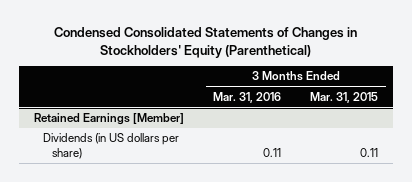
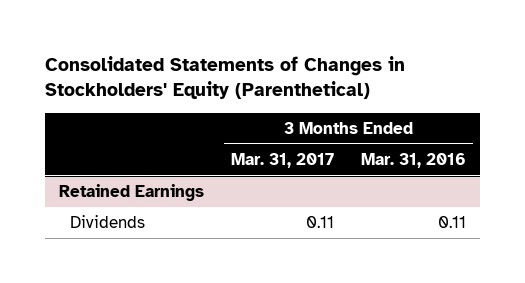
[54,27,358,58] Condensed Consolidated Statements of Changes in Stockholders' Equity (Parenthetical) -> [45,55,406,100] Consolidated Statements of Changes in Stockholders' Equity (Parenthetical)
[310,91,379,103] Mar. 31, 2015 -> none
none -> [231,152,335,168] Mar. 31, 2017
[34,113,185,126] Retained Earnings [Member] -> [58,184,204,202] Retained Earnings
[42,133,179,159] Dividends (in US dollars per share) -> [70,215,146,229] Dividends

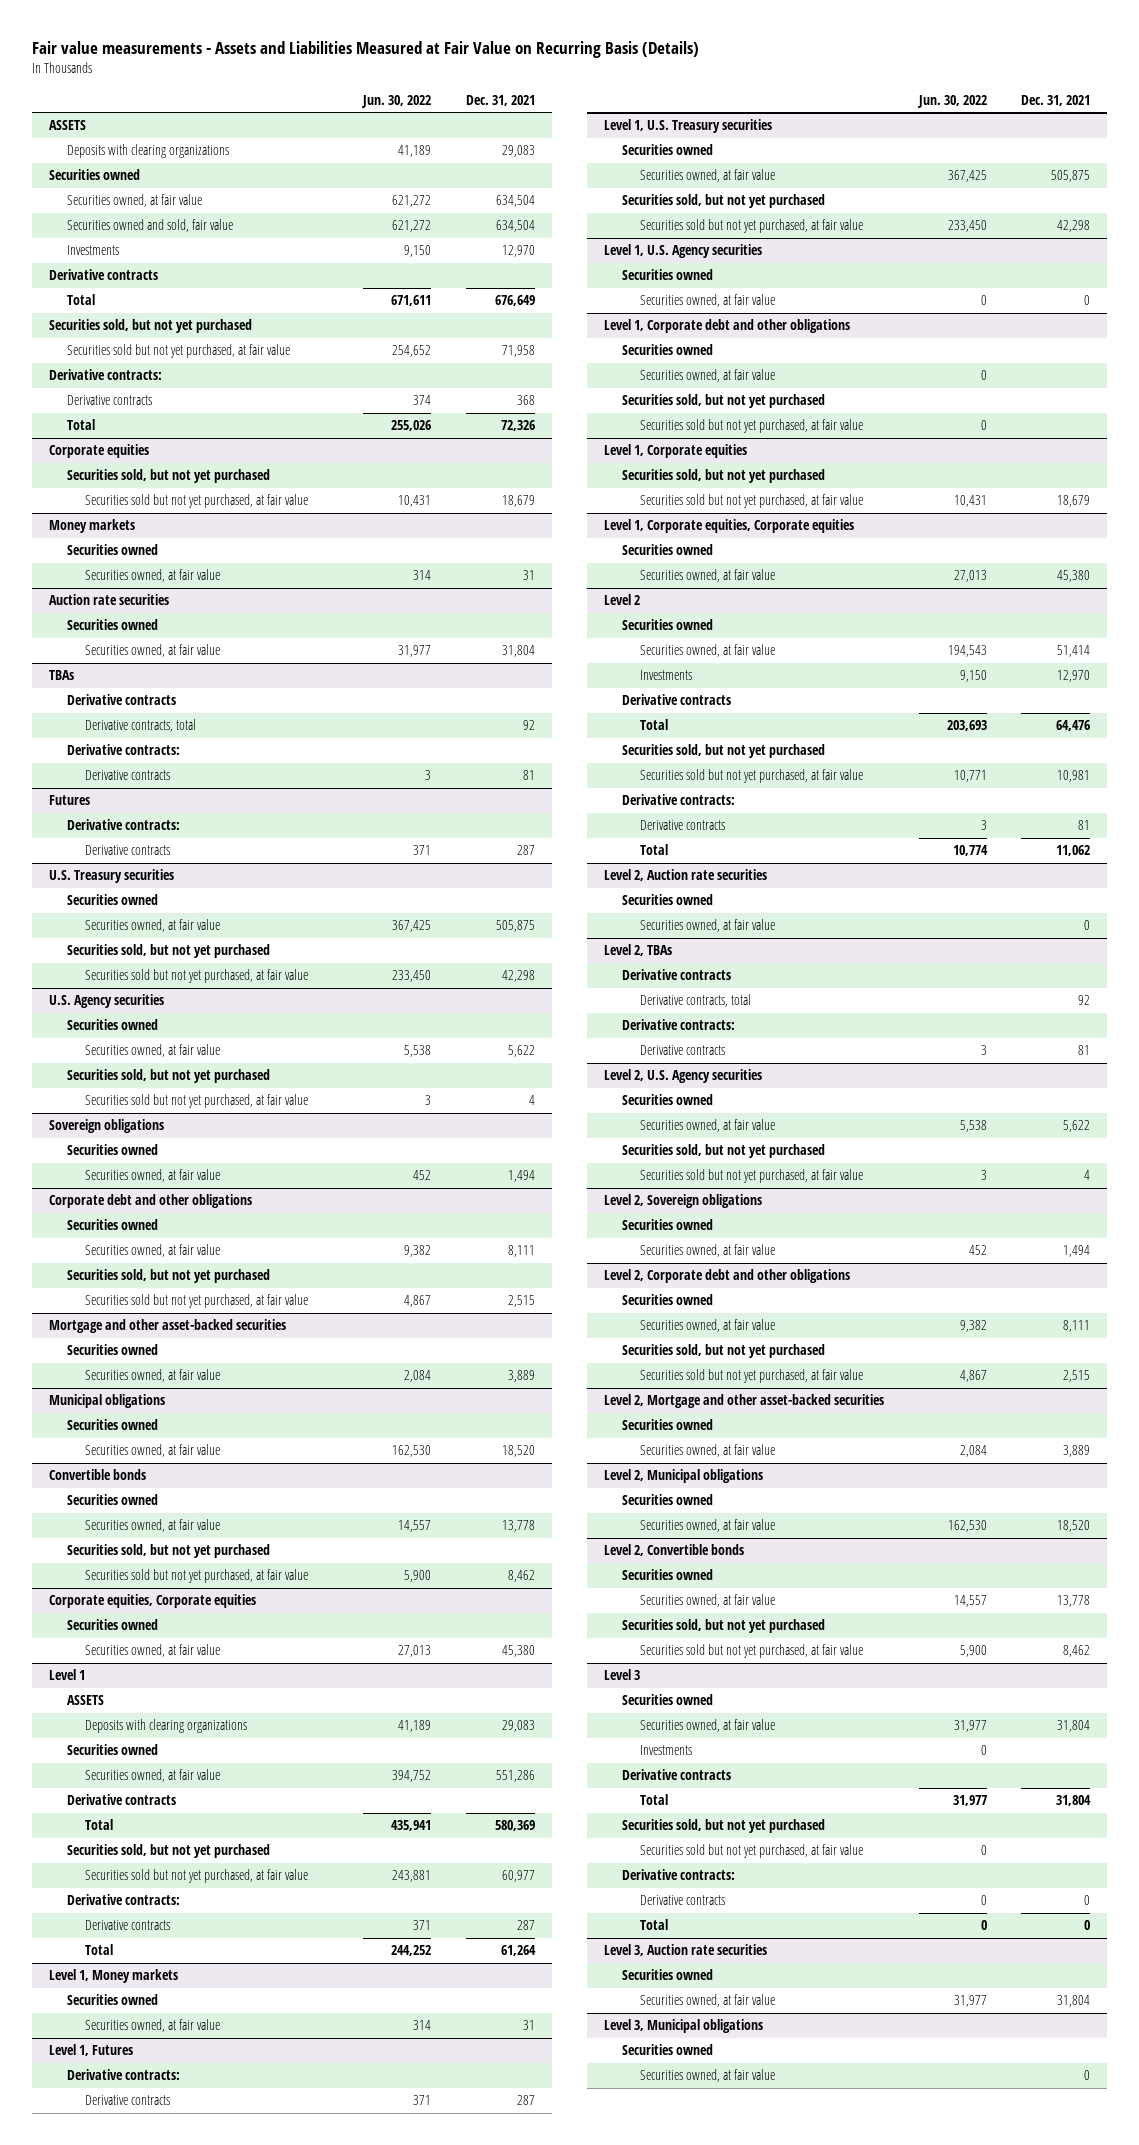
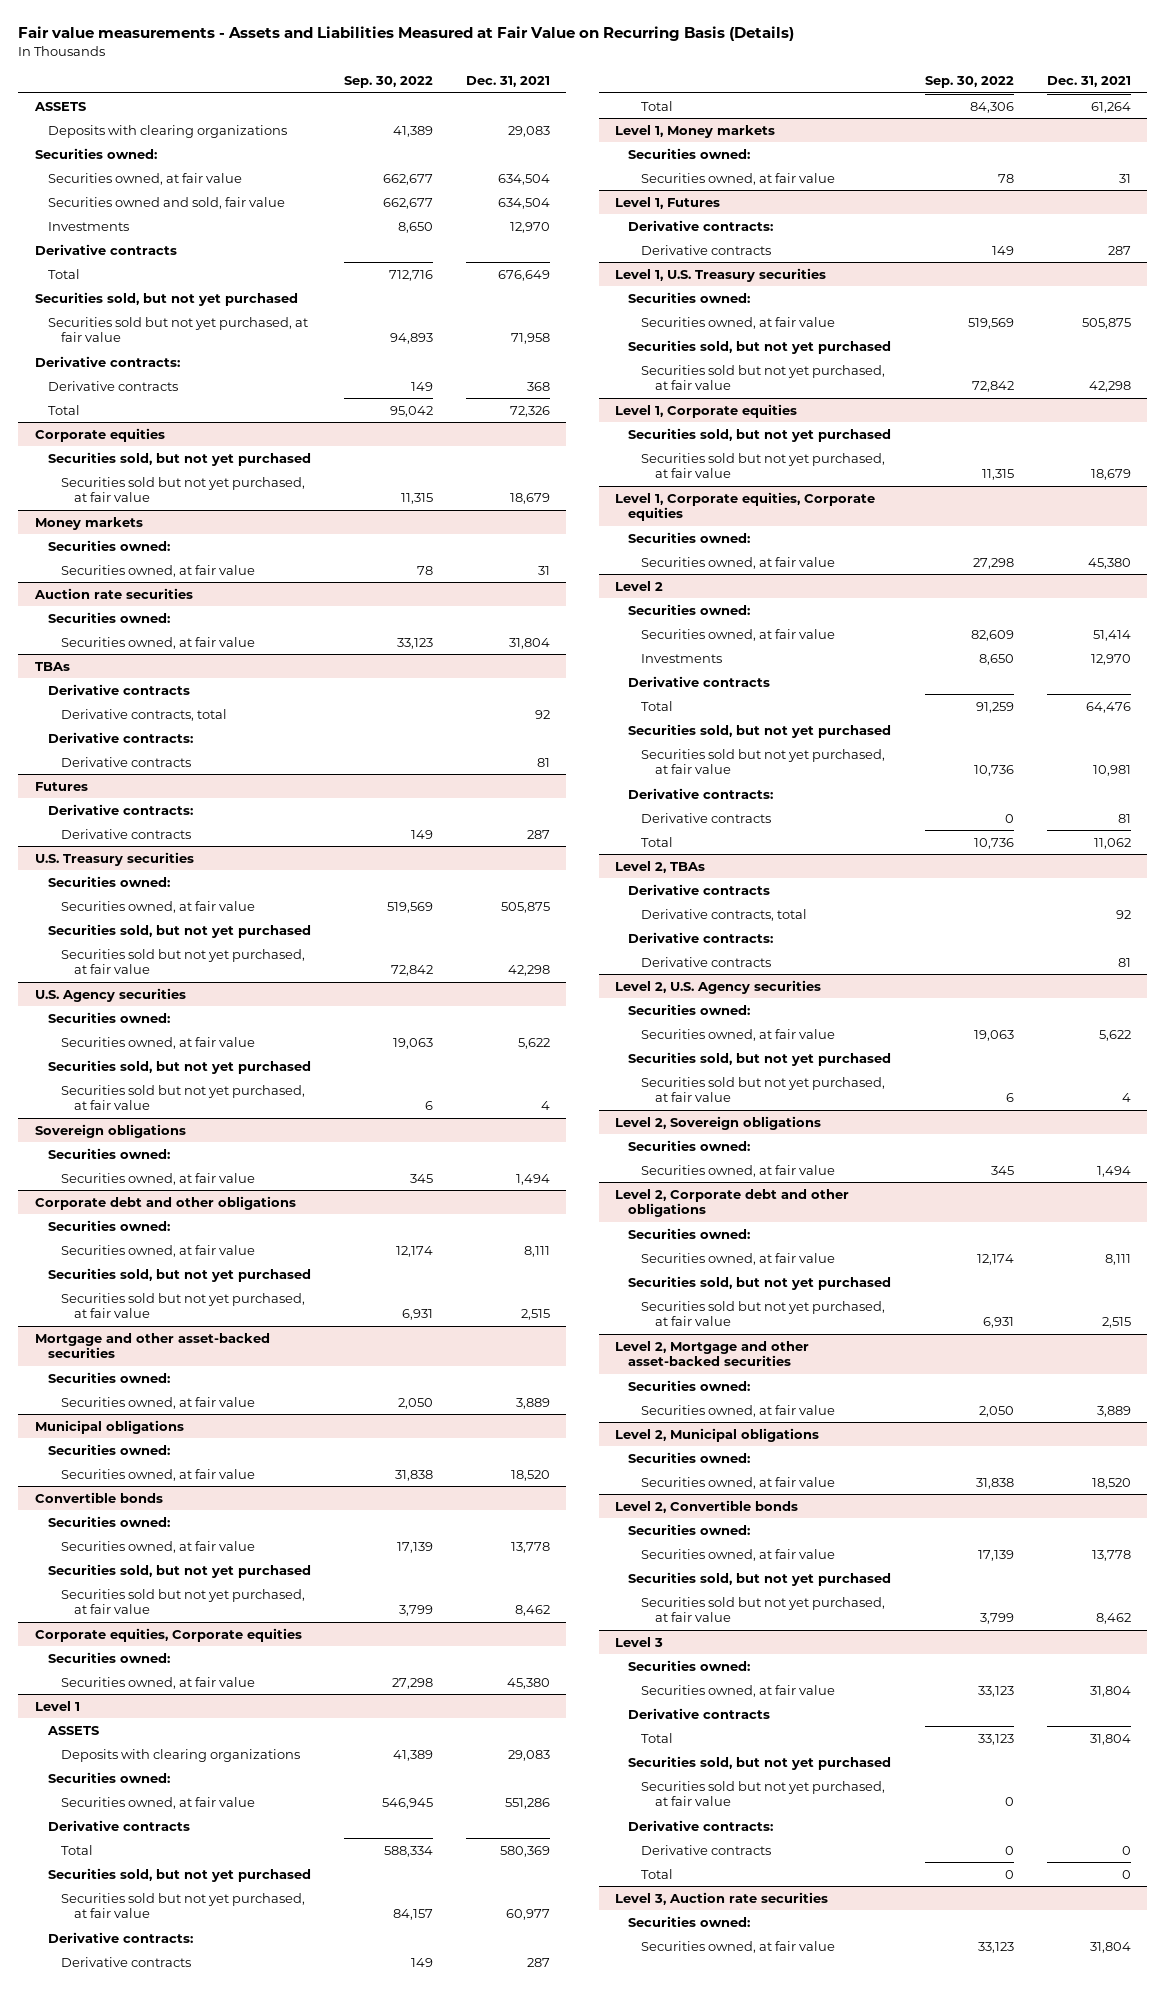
[361,94,432,108] Jun. 30, 2022 -> none
none -> [343,76,433,89] Sep. 30, 2022
[48,169,140,181] Securities owned -> [34,147,157,159] Securities owned:
[66,544,158,556] Securities owned -> [47,539,170,551] Securities owned:
[66,619,158,631] Securities owned -> [47,611,170,623] Securities owned:
[66,894,158,906] Securities owned -> [47,875,170,887] Securities owned:
[66,1019,158,1031] Securities owned -> [47,1011,170,1023] Securities owned:
[66,1144,158,1156] Securities owned -> [47,1147,170,1159] Securities owned:
[66,1219,158,1231] Securities owned -> [47,1219,170,1231] Securities owned:
[66,1344,158,1356] Securities owned -> [47,1371,170,1383] Securities owned:
[66,1419,158,1431] Securities owned -> [47,1443,170,1455] Securities owned:
[66,1494,158,1506] Securities owned -> [47,1515,170,1527] Securities owned:
[66,1619,158,1631] Securities owned -> [47,1651,170,1663] Securities owned:
[66,1744,158,1756] Securities owned -> [47,1771,170,1783] Securities owned:
[66,1994,158,2006] Securities owned -> [628,147,751,159] Securities owned:
[622,144,714,156] Securities owned -> [628,291,751,303] Securities owned:
[604,244,763,259] Level 1, U.S. Agency securities -> none
[622,269,714,281] Securities owned -> none
[640,294,776,308] Securities owned, at fair value -> none
[604,319,851,334] Level 1, Corporate debt and other obligations -> none
[622,344,714,356] Securities owned -> none
[640,369,776,383] Securities owned, at fair value -> none
[622,394,826,409] Securities sold, but not yet purchased -> none
[640,419,864,434] Securities sold but not yet purchased, at fair value -> none
[622,544,714,556] Securities owned -> [628,531,751,543] Securities owned:
[622,619,714,631] Securities owned -> [628,603,751,615] Securities owned:
[604,869,768,882] Level 2, Auction rate securities -> none
[622,894,714,906] Securities owned -> none
[640,919,776,933] Securities owned, at fair value -> none
[622,1094,714,1106] Securities owned -> [628,1003,751,1015] Securities owned:
[622,1219,714,1231] Securities owned -> [628,1139,751,1151] Securities owned:
[622,1294,714,1306] Securities owned -> [628,1227,751,1239] Securities owned:
[622,1419,714,1431] Securities owned -> [628,1379,751,1391] Securities owned:
[622,1494,714,1506] Securities owned -> [628,1451,751,1463] Securities owned:
[622,1569,714,1581] Securities owned -> [628,1523,751,1535] Securities owned:
[622,1694,714,1706] Securities owned -> [628,1659,751,1671] Securities owned:
[640,1745,693,1756] Investments -> none
[622,1969,714,1981] Securities owned -> [628,1915,751,1927] Securities owned:
[604,2019,764,2034] Level 3, Municipal obligations -> none
[622,2044,714,2056] Securities owned -> none
[640,2069,776,2083] Securities owned, at fair value -> none

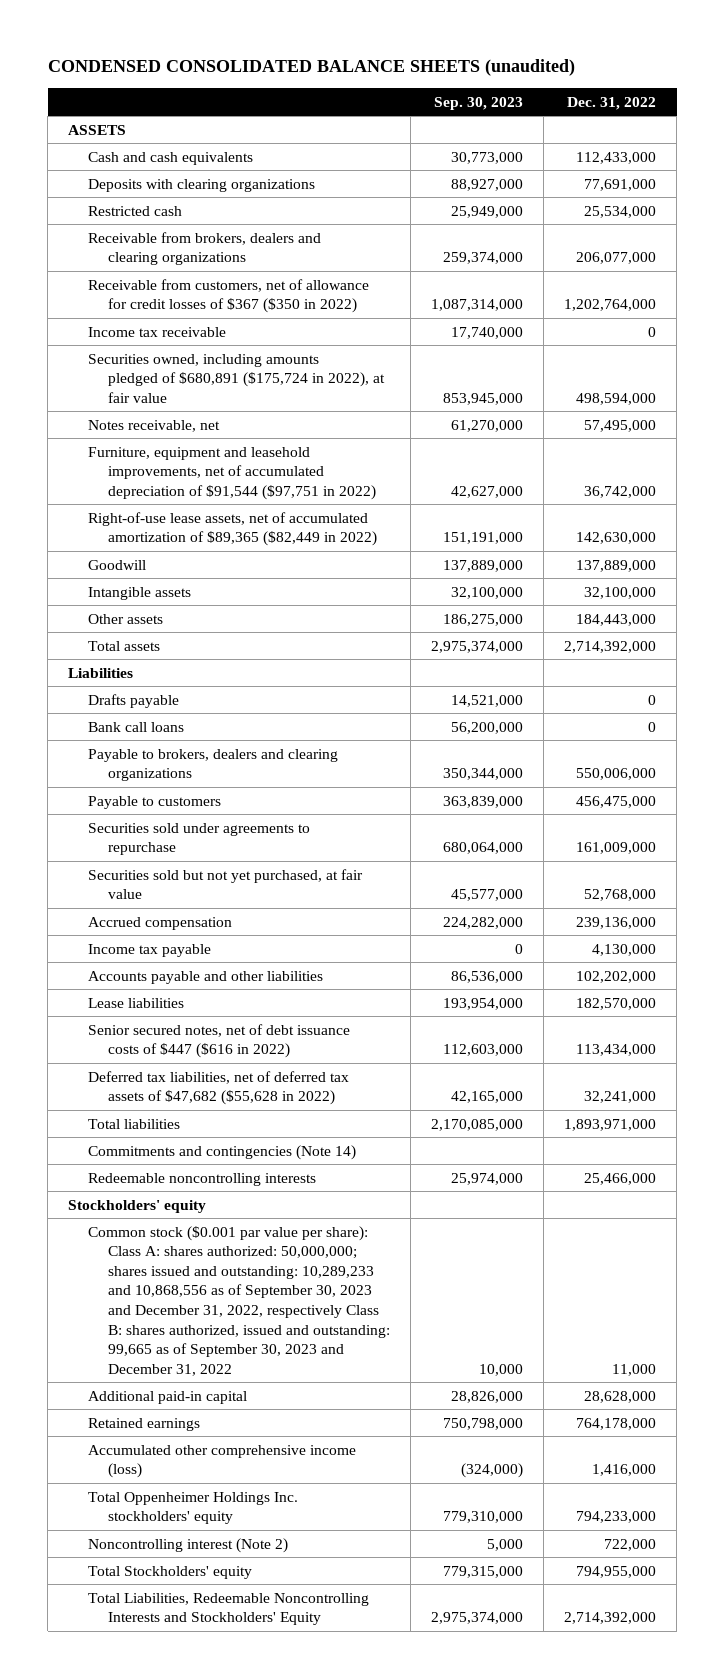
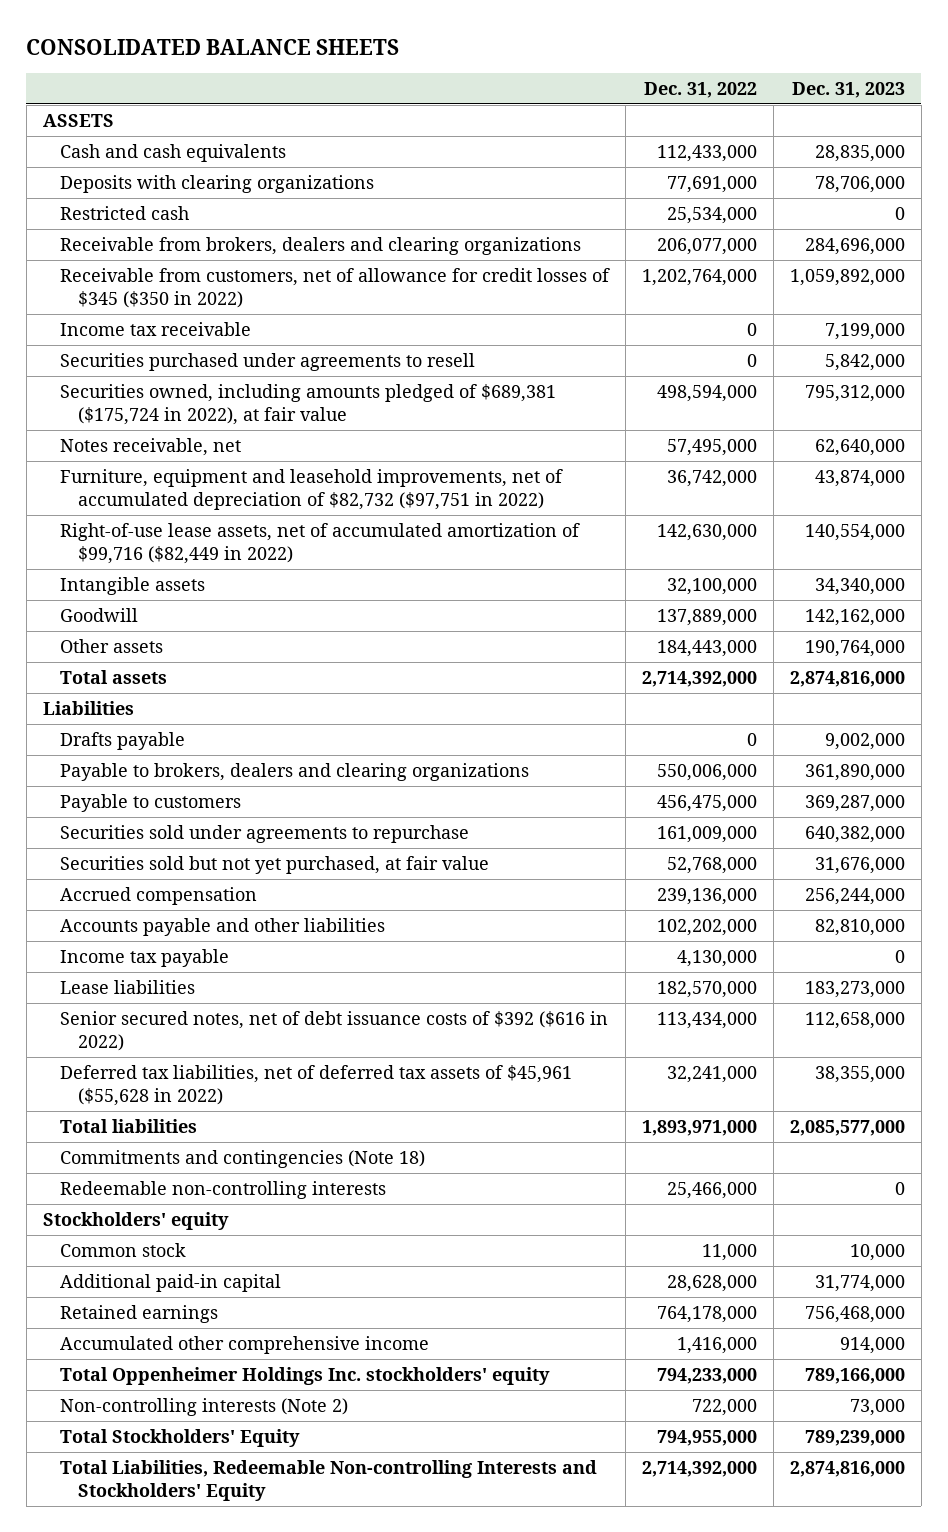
[47,59,575,77] CONDENSED CONSOLIDATED BALANCE SHEETS (unaudited) -> [26,38,400,55] CONSOLIDATED BALANCE SHEETS
[434,96,524,110] Sep. 30, 2023 -> none
none -> [792,81,906,98] Dec. 31, 2023
[88,278,370,314] Receivable from customers, net of allowance for credit losses of $367 ($350 in 2022) -> [60,268,611,308] Receivable from customers, net of allowance for credit losses of $345 ($350 in 2022)
none -> [60,353,476,372] Securities purchased under agreements to resell
[88,353,386,403] Securities owned, including amounts pledged of $680,891 ($175,724 in 2022), at fair value -> [60,384,557,425] Securities owned, including amounts pledged of $689,381 ($175,724 in 2022), at fair value
[88,446,377,500] Furniture, equipment and leasehold improvements, net of accumulated depreciation of $91,544 ($97,751 in 2022) -> [60,469,564,510] Furniture, equipment and leasehold improvements, net of accumulated depreciation of $82,732 ($97,751 in 2022)
[88,511,378,547] Right-of-use lease assets, net of accumulated amortization of $89,365 ($82,449 in 2022) -> [60,523,581,564] Right-of-use lease assets, net of accumulated amortization of $99,716 ($82,449 in 2022)
[88,559,147,570] Goodwill -> [60,608,139,623] Goodwill
[88,721,185,732] Bank call loans -> none
[88,943,212,957] Income tax payable -> [60,949,230,968] Income tax payable
[88,1023,351,1059] Senior secured notes, net of debt issuance costs of $447 ($616 in 2022) -> [60,1011,609,1051] Senior secured notes, net of debt issuance costs of $392 ($616 in 2022)
[88,1070,350,1106] Deferred tax liabilities, net of deferred tax assets of $47,682 ($55,628 in 2022) -> [60,1065,573,1106] Deferred tax liabilities, net of deferred tax assets of $45,961 ($55,628 in 2022)
[88,1144,357,1160] Commitments and contingencies (Note 14) -> [60,1150,426,1169] Commitments and contingencies (Note 18)
[88,1172,317,1186] Redeemable noncontrolling interests -> [60,1181,387,1200] Redeemable non-controlling interests
[88,1225,391,1376] Common stock ($0.001 par value per share): Class A: shares authorized: 50,000,000; shares issued and outstanding: 10,289,233 and 10,868,556 as of September 30, 2023 and December 31, 2022, respectively Class B: shares authorized, issued and outstanding: 99,665 as of September 30, 2023 and December 31, 2022 -> [60,1243,187,1258] Common stock
[88,1444,357,1479] Accumulated other comprehensive income (loss) -> [60,1336,430,1355] Accumulated other comprehensive income
[88,1537,289,1553] Noncontrolling interest (Note 2) -> [60,1398,349,1417] Non-controlling interests (Note 2)
[88,1565,253,1579] Total Stockholders' equity -> [60,1429,301,1448] Total Stockholders' Equity
[88,1592,370,1626] Total Liabilities, Redeemable Noncontrolling Interests and Stockholders' Equity -> [60,1460,598,1501] Total Liabilities, Redeemable Non-controlling Interests and Stockholders' Equity

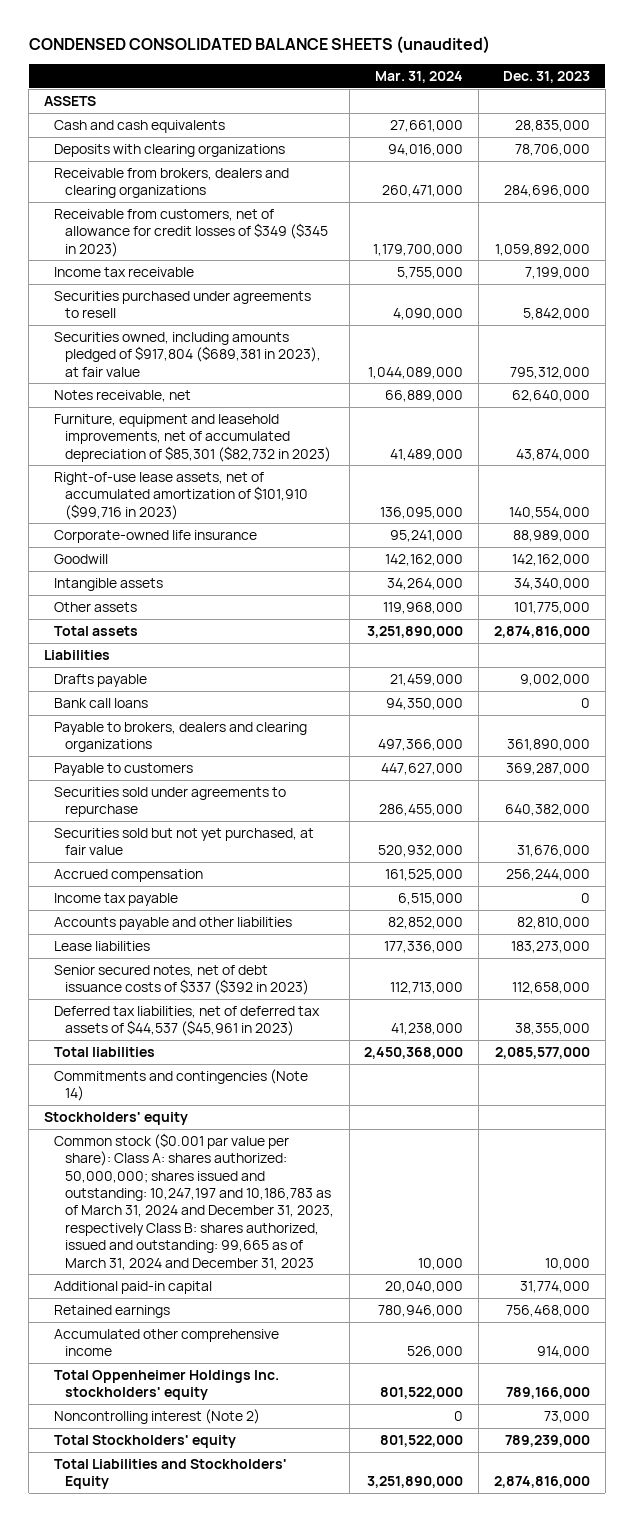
[26,38,400,55] CONSOLIDATED BALANCE SHEETS -> [28,36,490,55] CONDENSED CONSOLIDATED BALANCE SHEETS (unaudited)
[644,81,758,98] Dec. 31, 2022 -> none
none -> [375,71,464,84] Mar. 31, 2024
[60,206,190,221] Restricted cash -> none
[60,268,611,308] Receivable from customers, net of allowance for credit losses of $345 ($350 in 2022) -> [54,208,328,257] Receivable from customers, net of allowance for credit losses of $349 ($345 in 2023)
[60,384,557,425] Securities owned, including amounts pledged of $689,381 ($175,724 in 2022), at fair value -> [54,331,321,377] Securities owned, including amounts pledged of $917,804 ($689,381 in 2023), at fair value
[60,469,564,510] Furniture, equipment and leasehold improvements, net of accumulated depreciation of $82,732 ($97,751 in 2022) -> [54,413,331,462] Furniture, equipment and leasehold improvements, net of accumulated depreciation of $85,301 ($82,732 in 2023)
[60,523,581,564] Right-of-use lease assets, net of accumulated amortization of $99,716 ($82,449 in 2022) -> [54,471,308,520] Right-of-use lease assets, net of accumulated amortization of $101,910 ($99,716 in 2023)
none -> [54,529,258,543] Corporate-owned life insurance
[60,577,206,596] Intangible assets -> [54,577,164,591] Intangible assets
[805,640,906,658] 190,764,000 -> [514,601,591,614] 101,775,000
none -> [54,697,149,708] Bank call loans
[60,918,386,937] Accounts payable and other liabilities -> [54,916,293,930] Accounts payable and other liabilities
[60,1011,609,1051] Senior secured notes, net of debt issuance costs of $392 ($616 in 2022) -> [54,964,309,996] Senior secured notes, net of debt issuance costs of $337 ($392 in 2023)
[60,1065,573,1106] Deferred tax liabilities, net of deferred tax assets of $45,961 ($55,628 in 2022) -> [54,1005,321,1037] Deferred tax liabilities, net of deferred tax assets of $44,537 ($45,961 in 2023)
[60,1181,387,1200] Redeemable non-controlling interests -> none
[60,1150,426,1169] Commitments and contingencies (Note 18) -> [54,1068,309,1102] Commitments and contingencies (Note 14)
[60,1243,187,1258] Common stock -> [54,1132,334,1270] Common stock ($0.001 par value per share): Class A: shares authorized: 50,000,000; shares issued and outstanding: 10,247,197 and 10,186,783 as of March 31, 2024 and December 31, 2023, respectively Class B: shares authorized, issued and outstanding: 99,665 as of March 31, 2024 and December 31, 2023
[60,1398,349,1417] Non-controlling interests (Note 2) -> [54,1408,261,1424] Noncontrolling interest (Note 2)
[60,1429,301,1448] Total Stockholders' Equity -> [54,1434,237,1448] Total Stockholders' equity
[60,1460,598,1501] Total Liabilities, Redeemable Non-controlling Interests and Stockholders' Equity -> [54,1458,288,1490] Total Liabilities and Stockholders' Equity

